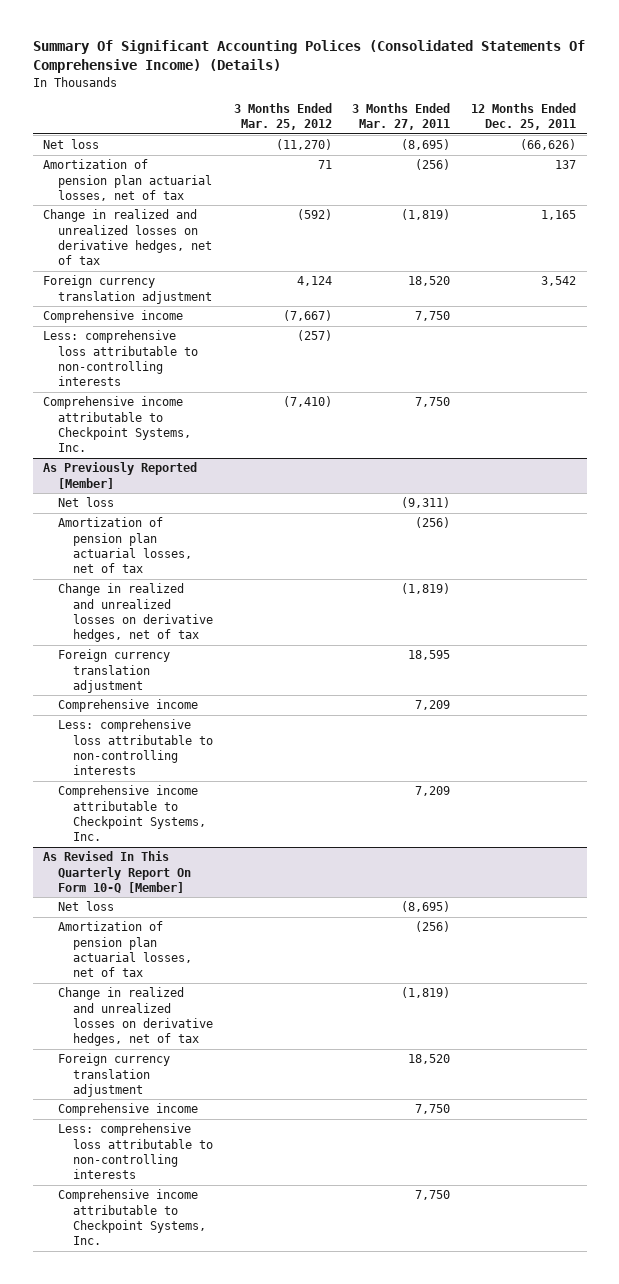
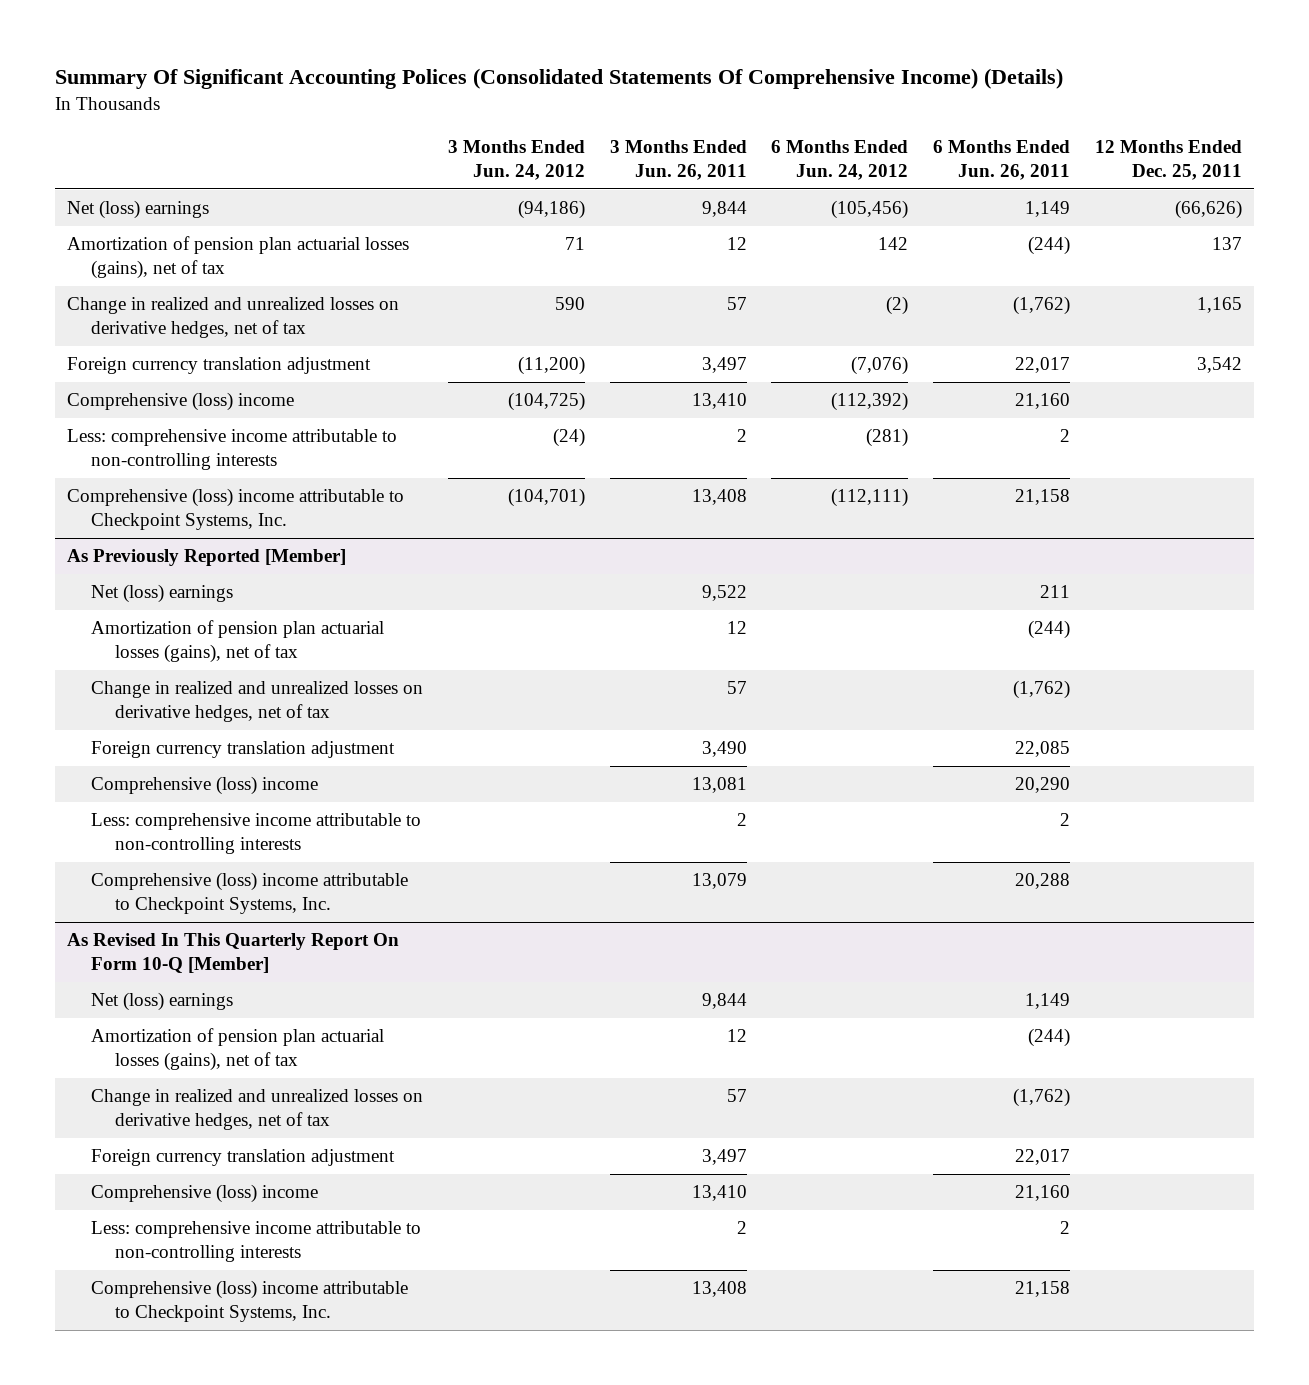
[233,102,332,131] 3 Months Ended Mar. 25, 2012 -> none
[352,102,451,131] 3 Months Ended Mar. 27, 2011 -> none
none -> [447,140,585,181] 3 Months Ended Jun. 24, 2012
none -> [609,140,747,181] 3 Months Ended Jun. 26, 2011
none -> [771,140,909,181] 6 Months Ended Jun. 24, 2012
none -> [932,140,1070,181] 6 Months Ended Jun. 26, 2011
[42,139,99,150] Net loss -> [67,200,210,220] Net (loss) earnings
[42,159,212,201] Amortization of pension plan actuarial losses, net of tax -> [67,236,410,279] Amortization of pension plan actuarial losses (gains), net of tax
[42,310,183,324] Comprehensive income -> [67,392,295,412] Comprehensive (loss) income
[42,330,198,387] Less: comprehensive loss attributable to non-controlling interests -> [67,429,398,470] Less: comprehensive income attributable to non-controlling interests
[42,396,191,453] Comprehensive income attributable to Checkpoint Systems, Inc. -> [67,488,405,530] Comprehensive (loss) income attributable to Checkpoint Systems, Inc.
[57,497,114,508] Net loss -> [91,584,234,604] Net (loss) earnings
[57,517,192,574] Amortization of pension plan actuarial losses, net of tax -> [91,620,385,663] Amortization of pension plan actuarial losses (gains), net of tax
[57,699,198,713] Comprehensive income -> [91,776,319,796] Comprehensive (loss) income
[57,719,213,776] Less: comprehensive loss attributable to non-controlling interests -> [91,813,422,854] Less: comprehensive income attributable to non-controlling interests
[57,785,206,842] Comprehensive income attributable to Checkpoint Systems, Inc. -> [91,872,409,914] Comprehensive (loss) income attributable to Checkpoint Systems, Inc.
[57,901,114,912] Net loss -> [91,992,234,1012] Net (loss) earnings
[57,921,192,978] Amortization of pension plan actuarial losses, net of tax -> [91,1028,385,1071] Amortization of pension plan actuarial losses (gains), net of tax
[57,1103,198,1117] Comprehensive income -> [91,1184,319,1204] Comprehensive (loss) income
[57,1123,213,1180] Less: comprehensive loss attributable to non-controlling interests -> [91,1221,422,1262] Less: comprehensive income attributable to non-controlling interests
[57,1189,206,1246] Comprehensive income attributable to Checkpoint Systems, Inc. -> [91,1280,409,1322] Comprehensive (loss) income attributable to Checkpoint Systems, Inc.

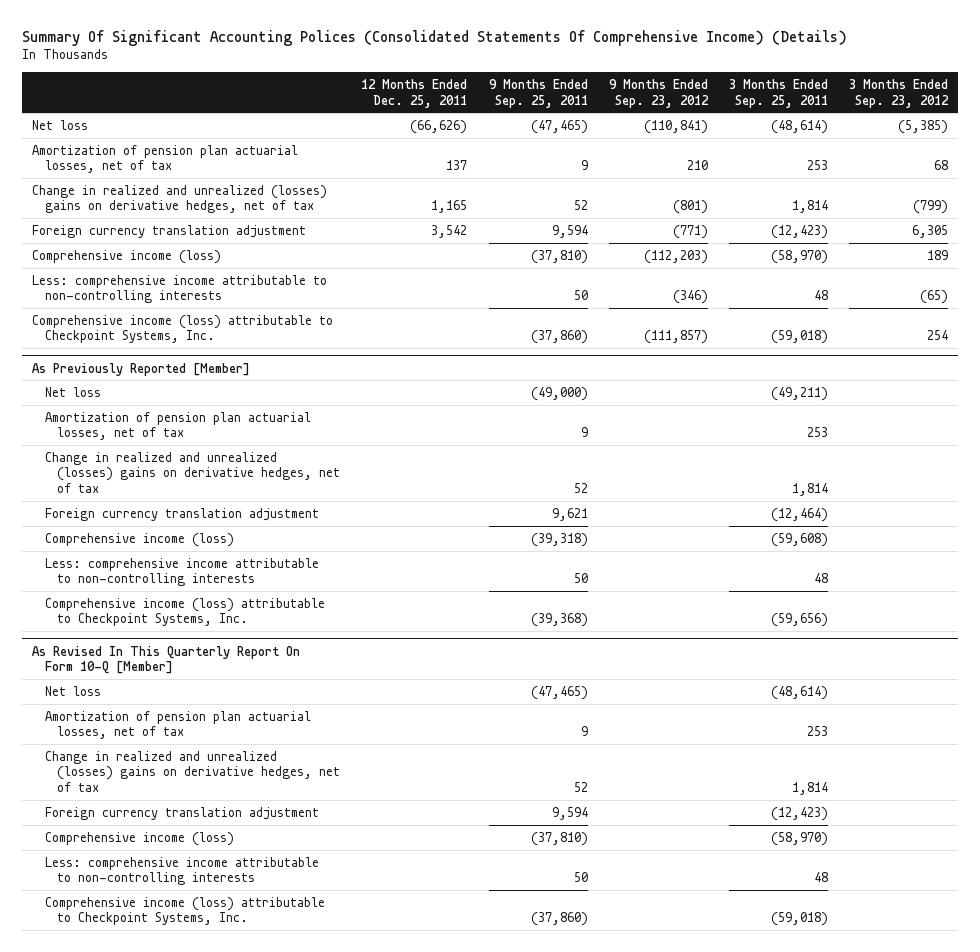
[447,140,585,181] 3 Months Ended Jun. 24, 2012 -> none
[609,140,747,181] 3 Months Ended Jun. 26, 2011 -> none
[771,140,909,181] 6 Months Ended Jun. 24, 2012 -> none
[932,140,1070,181] 6 Months Ended Jun. 26, 2011 -> none
none -> [488,79,588,108] 9 Months Ended Sep. 25, 2011
none -> [608,79,709,108] 9 Months Ended Sep. 23, 2012
none -> [728,79,828,108] 3 Months Ended Sep. 25, 2011
none -> [848,79,949,108] 3 Months Ended Sep. 23, 2012
[67,200,210,220] Net (loss) earnings -> [32,119,89,130] Net loss
[67,236,410,279] Amortization of pension plan actuarial losses (gains), net of tax -> [32,144,299,174] Amortization of pension plan actuarial losses, net of tax
[67,297,400,338] Change in realized and unrealized losses on derivative hedges, net of tax -> [32,184,328,214] Change in realized and unrealized (losses) gains on derivative hedges, net of tax
[67,392,295,412] Comprehensive (loss) income -> [32,249,222,264] Comprehensive income (loss)
[67,488,405,530] Comprehensive (loss) income attributable to Checkpoint Systems, Inc. -> [32,314,334,344] Comprehensive income (loss) attributable to Checkpoint Systems, Inc.
[91,584,234,604] Net (loss) earnings -> [44,386,101,397] Net loss
[91,620,385,663] Amortization of pension plan actuarial losses (gains), net of tax -> [44,411,311,441] Amortization of pension plan actuarial losses, net of tax
[91,681,424,722] Change in realized and unrealized losses on derivative hedges, net of tax -> [44,451,341,493] Change in realized and unrealized (losses) gains on derivative hedges, net of tax
[91,776,319,796] Comprehensive (loss) income -> [44,532,234,547] Comprehensive income (loss)
[91,872,409,914] Comprehensive (loss) income attributable to Checkpoint Systems, Inc. -> [44,597,325,627] Comprehensive income (loss) attributable to Checkpoint Systems, Inc.
[91,992,234,1012] Net (loss) earnings -> [44,685,101,696] Net loss
[91,1028,385,1071] Amortization of pension plan actuarial losses (gains), net of tax -> [44,710,311,740] Amortization of pension plan actuarial losses, net of tax
[91,1089,424,1130] Change in realized and unrealized losses on derivative hedges, net of tax -> [44,750,341,792] Change in realized and unrealized (losses) gains on derivative hedges, net of tax
[91,1184,319,1204] Comprehensive (loss) income -> [44,831,234,846] Comprehensive income (loss)
[91,1280,409,1322] Comprehensive (loss) income attributable to Checkpoint Systems, Inc. -> [44,896,325,926] Comprehensive income (loss) attributable to Checkpoint Systems, Inc.

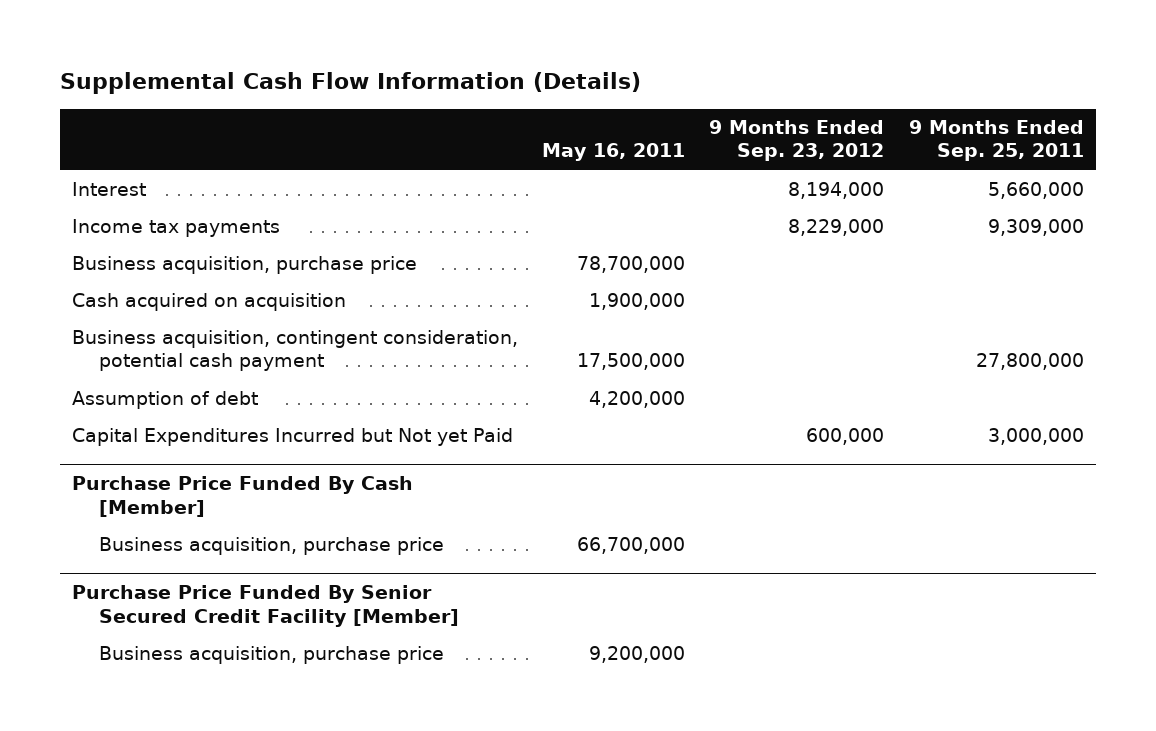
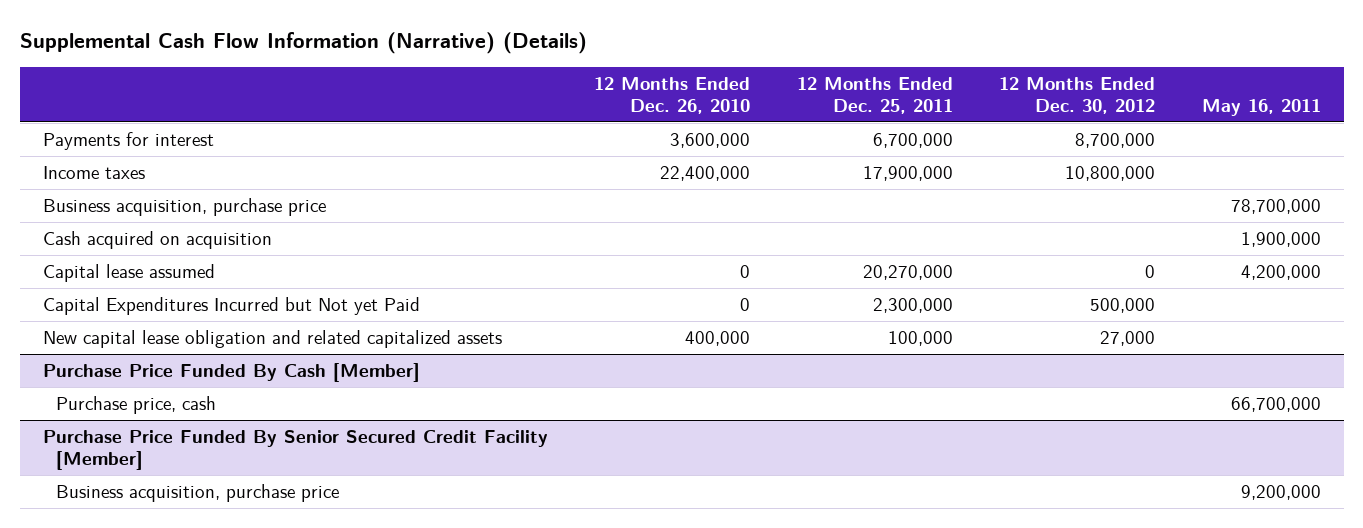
[59,72,641,95] Supplemental Cash Flow Information (Details) -> [19,32,587,55] Supplemental Cash Flow Information (Narrative) (Details)
[709,120,885,162] 9 Months Ended Sep. 23, 2012 -> none
[908,120,1084,162] 9 Months Ended Sep. 25, 2011 -> none
none -> [594,76,751,114] 12 Months Ended Dec. 26, 2010
none -> [796,76,953,114] 12 Months Ended Dec. 25, 2011
none -> [999,76,1156,114] 12 Months Ended Dec. 30, 2012
[71,181,146,196] Interest -> [42,131,214,150] Payments for interest
[71,218,280,237] Income tax payments -> [42,165,145,179] Income taxes
[71,329,518,371] Business acquisition, contingent consideration, potential cash payment -> none
[71,390,258,409] Assumption of debt -> [42,263,215,282] Capital lease assumed
none -> [42,329,502,348] New capital lease obligation and related capitalized assets
[99,536,445,555] Business acquisition, purchase price -> [55,395,216,414] Purchase price, cash

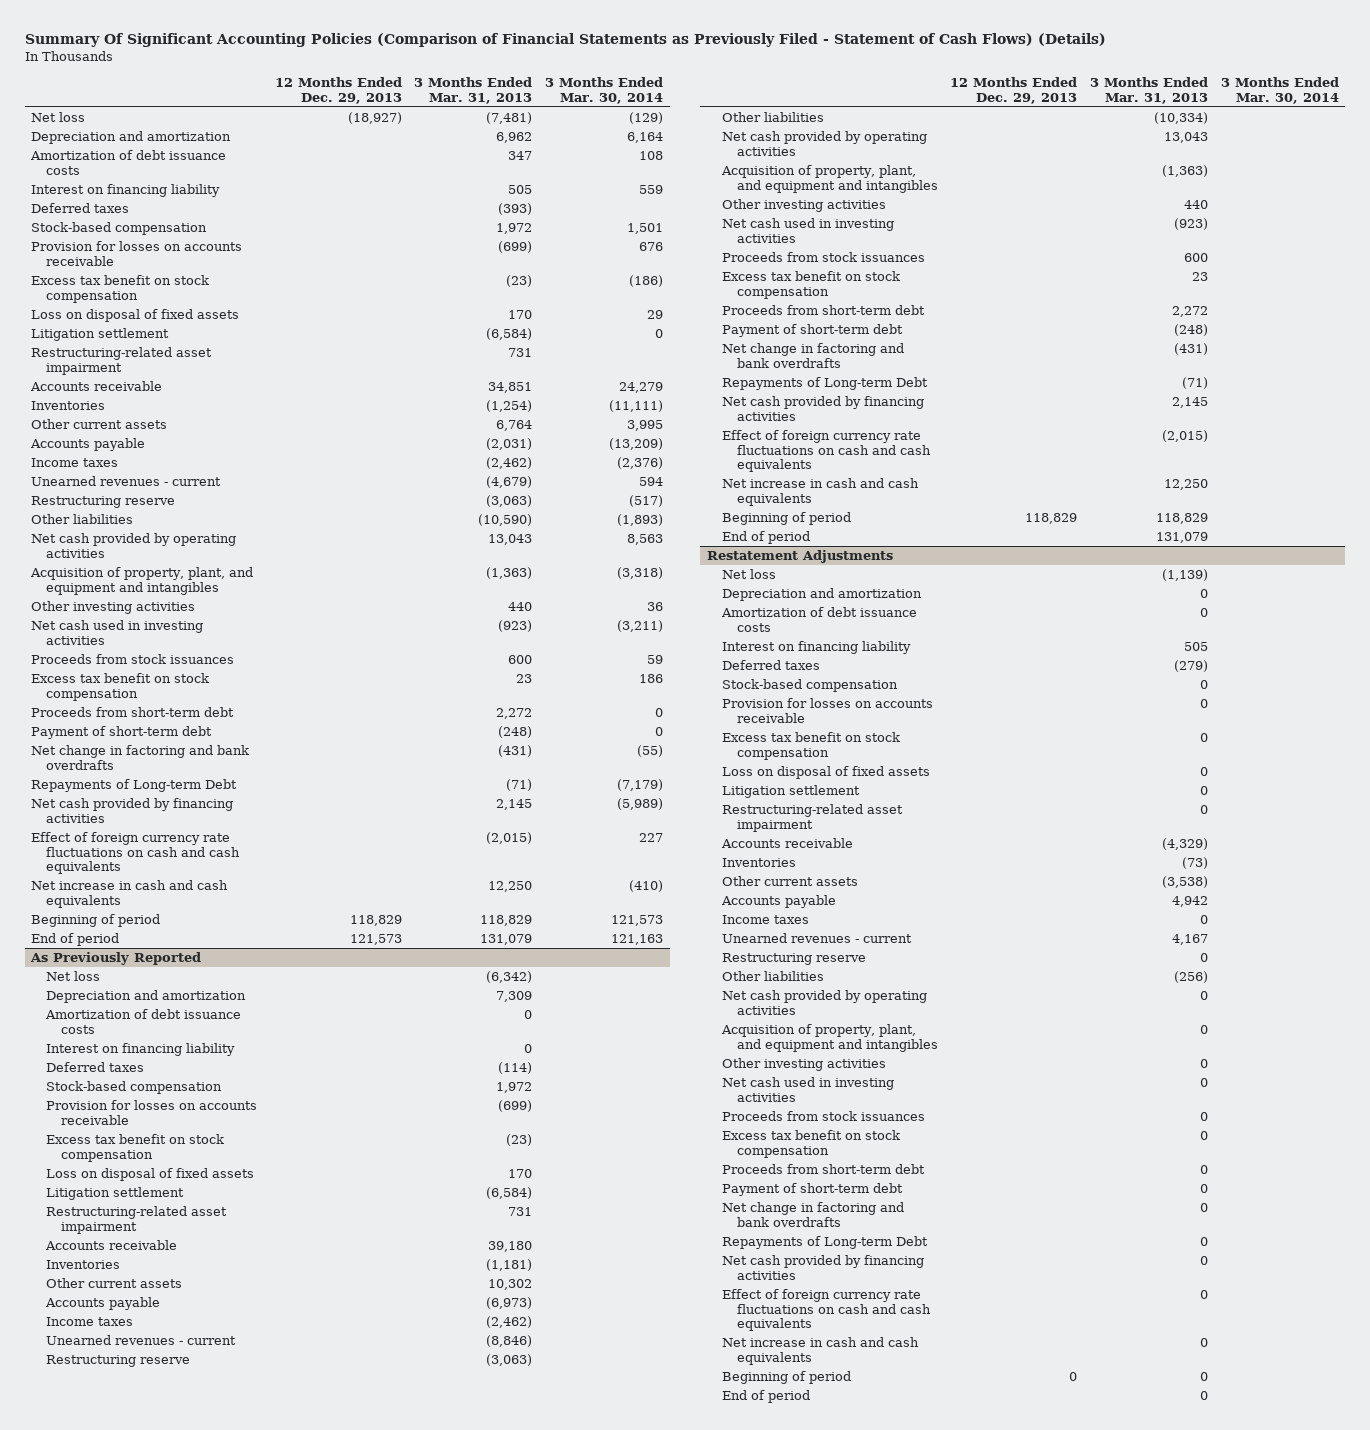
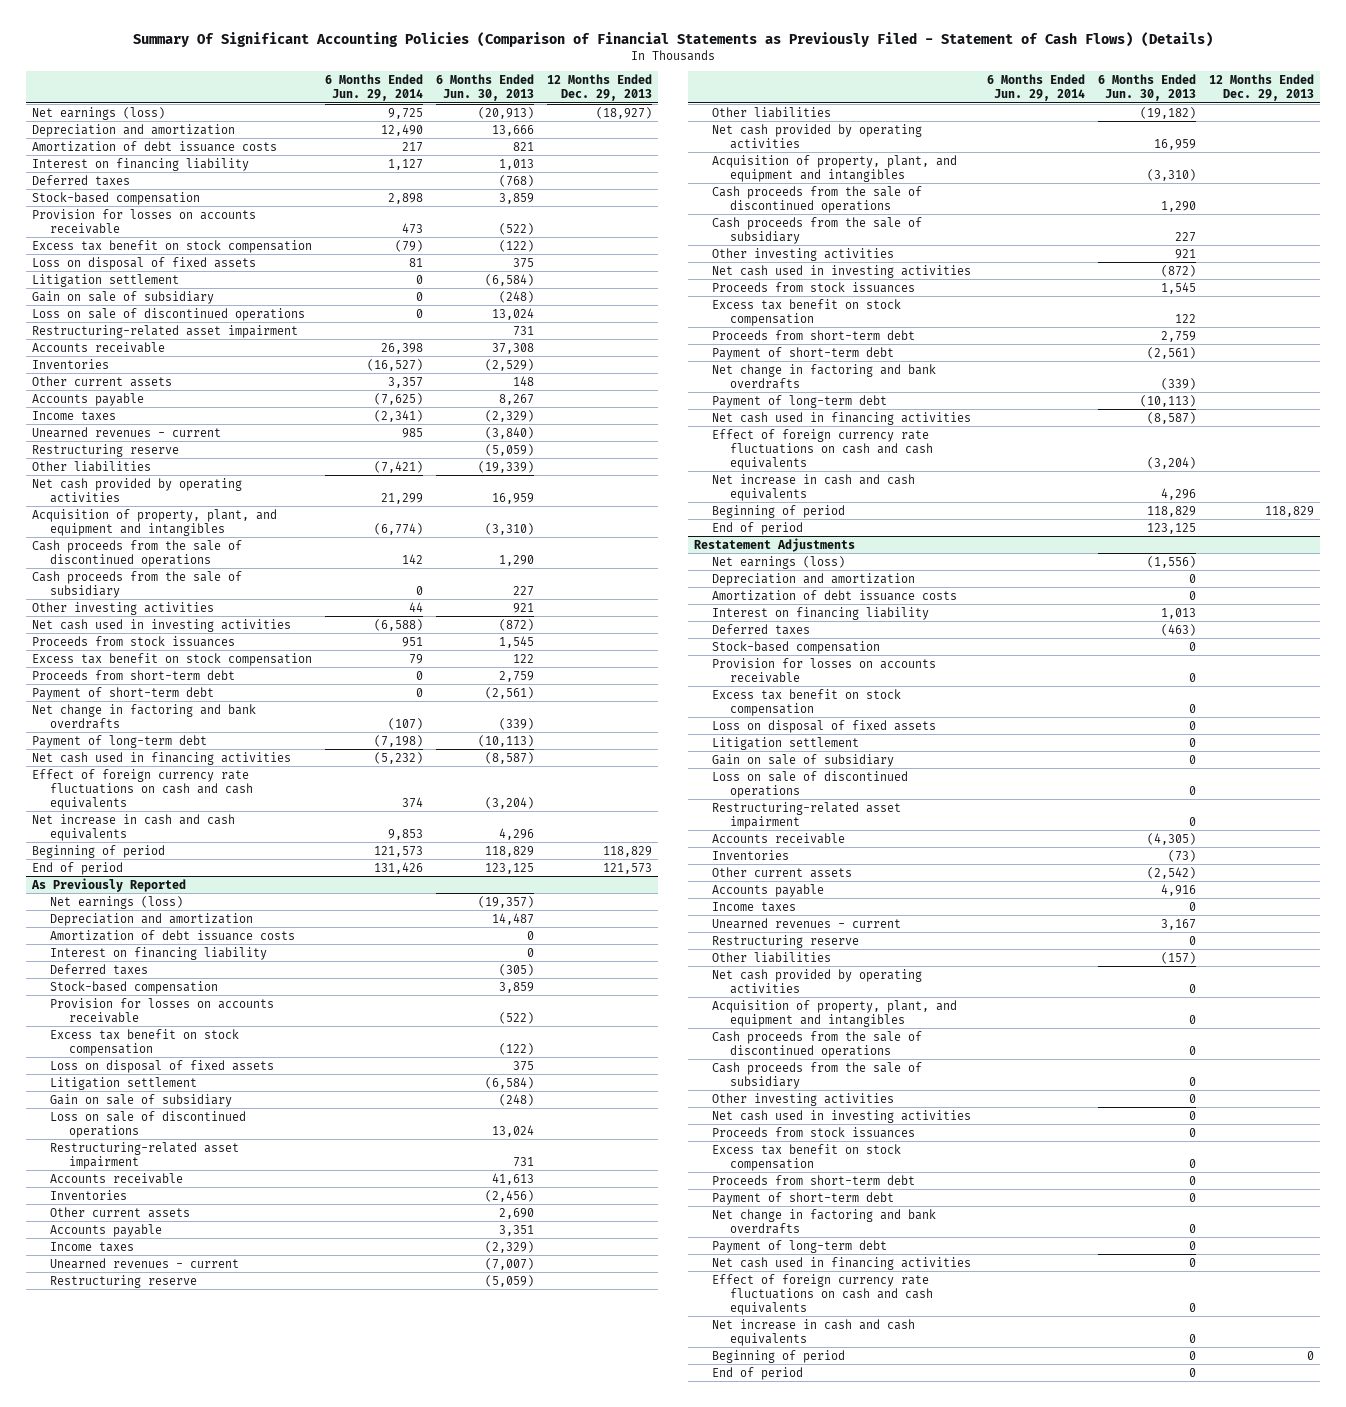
[414,77,533,104] 3 Months Ended Mar. 31, 2013 -> none
[545,77,664,104] 3 Months Ended Mar. 30, 2014 -> none
none -> [325,73,424,101] 6 Months Ended Jun. 29, 2014
none -> [436,73,535,101] 6 Months Ended Jun. 30, 2013
[31,112,86,123] Net loss -> [32,106,166,120] Net earnings (loss)
none -> [32,290,215,304] Gain on sale of subsidiary
none -> [32,307,306,321] Loss on sale of discontinued operations
none -> [32,539,243,567] Cash proceeds from the sale of discontinued operations
none -> [32,570,243,598] Cash proceeds from the sale of subsidiary
[31,779,238,793] Repayments of Long-term Debt -> [32,734,208,748] Payment of long-term debt
[31,798,234,823] Net cash provided by financing activities -> [32,751,292,765] Net cash used in financing activities
[46,971,101,982] Net loss -> [50,895,184,909] Net earnings (loss)
none -> [50,1093,233,1107] Gain on sale of subsidiary
none -> [50,1110,247,1138] Loss on sale of discontinued operations
none -> [712,185,923,213] Cash proceeds from the sale of discontinued operations
none -> [712,216,923,244] Cash proceeds from the sale of subsidiary
[721,377,928,391] Repayments of Long-term Debt -> [712,394,888,408] Payment of long-term debt
[721,396,924,421] Net cash provided by financing activities -> [712,411,972,425] Net cash used in financing activities
[721,569,776,580] Net loss -> [712,555,846,569] Net earnings (loss)
none -> [712,753,895,767] Gain on sale of subsidiary
none -> [712,770,909,798] Loss on sale of discontinued operations
none -> [712,1030,923,1058] Cash proceeds from the sale of discontinued operations
none -> [712,1061,923,1089] Cash proceeds from the sale of subsidiary
[721,1236,928,1250] Repayments of Long-term Debt -> [712,1239,888,1253] Payment of long-term debt
[721,1255,924,1280] Net cash provided by financing activities -> [712,1256,972,1270] Net cash used in financing activities

